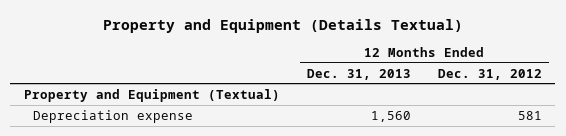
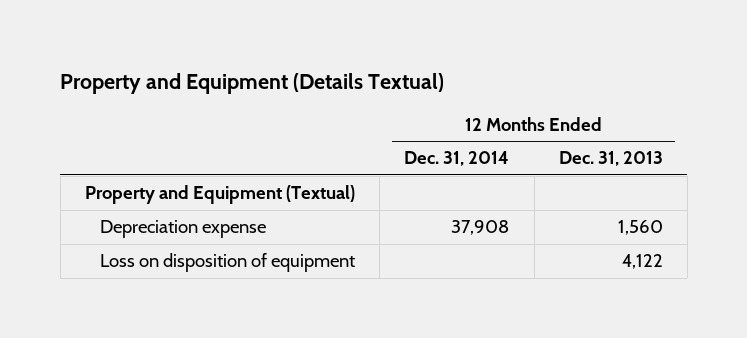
[437,68,542,80] Dec. 31, 2012 -> none
none -> [404,151,510,167] Dec. 31, 2014
none -> [100,253,356,273] Loss on disposition of equipment

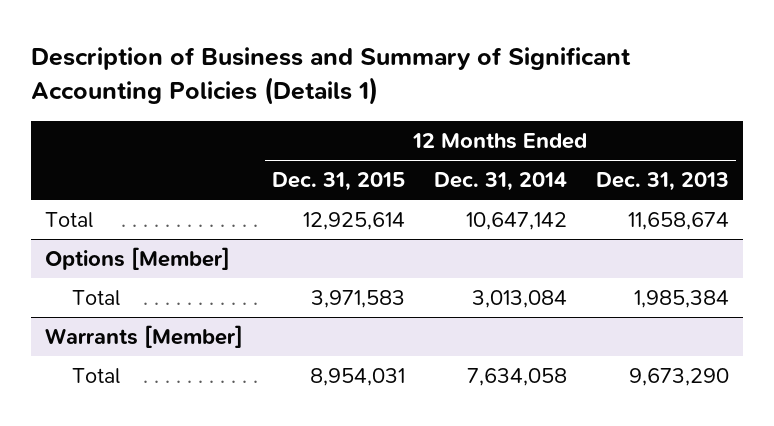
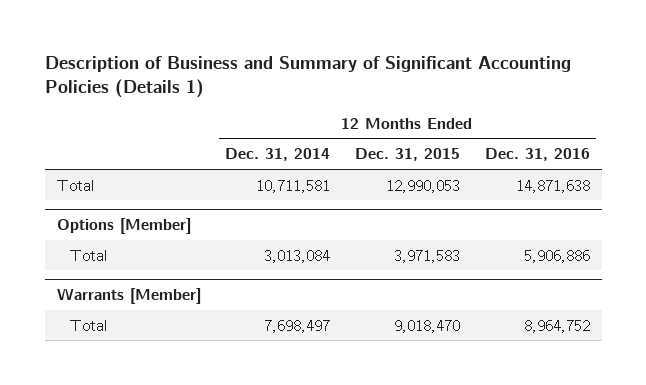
[595,172,729,192] Dec. 31, 2013 -> none
none -> [484,148,590,162] Dec. 31, 2016
[303,212,406,231] 12,925,614 -> [385,179,460,193] 12,990,053
[465,212,567,231] 10,647,142 -> [256,179,331,193] 10,711,581
[310,368,406,387] 8,954,031 -> [393,319,460,333] 9,018,470
[466,368,567,387] 7,634,058 -> [264,319,331,333] 7,698,497

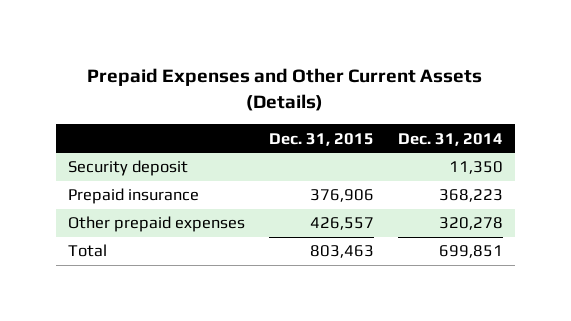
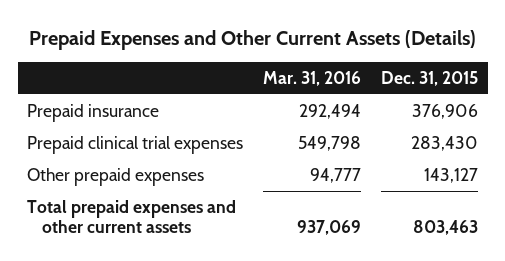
[397,132,503,146] Dec. 31, 2014 -> none
none -> [263,71,362,87] Mar. 31, 2016
[68,160,189,177] Security deposit -> none
none -> [27,135,244,154] Prepaid clinical trial expenses
[309,217,374,231] 426,557 -> [423,167,478,183] 143,127
[68,244,108,258] Total -> [27,199,237,234] Total prepaid expenses and other current assets

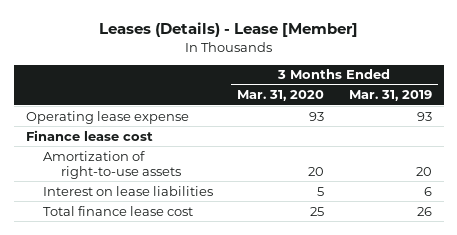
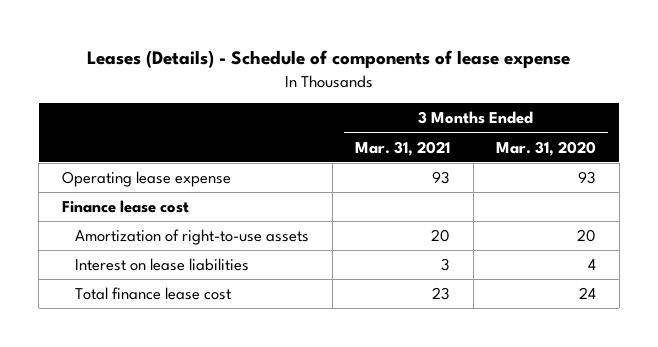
[98,21,358,37] Leases (Details) - Lease [Member] -> [86,50,570,69] Leases (Details) - Schedule of components of lease expense
[348,90,432,102] Mar. 31, 2019 -> none
none -> [355,140,451,156] Mar. 31, 2021
[317,186,325,196] 5 -> [588,259,597,271] 4
[310,206,325,216] 25 -> [579,287,597,300] 24

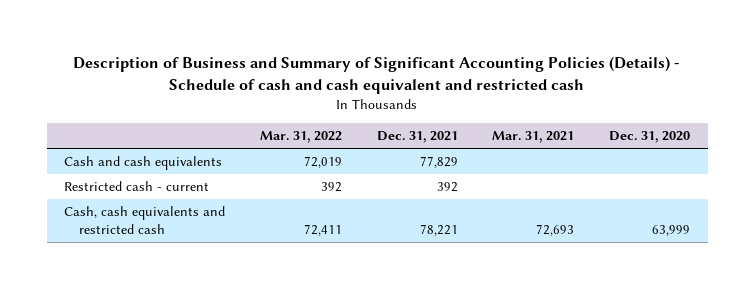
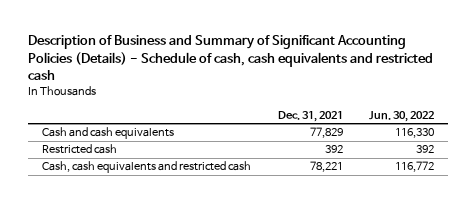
[73,56,681,95] Description of Business and Summary of Significant Accounting Policies (Details) - Schedule of cash and cash equivalent and restricted cash -> [28,35,434,81] Description of Business and Summary of Significant Accounting Policies (Details) - Schedule of cash, cash equivalents and restricted cash
[259,130,342,143] Mar. 31, 2022 -> none
[492,130,575,143] Mar. 31, 2021 -> none
[609,130,691,143] Dec. 31, 2020 -> none
none -> [369,110,435,122] Jun. 30, 2022
[64,181,210,192] Restricted cash - current -> [41,144,117,155] Restricted cash

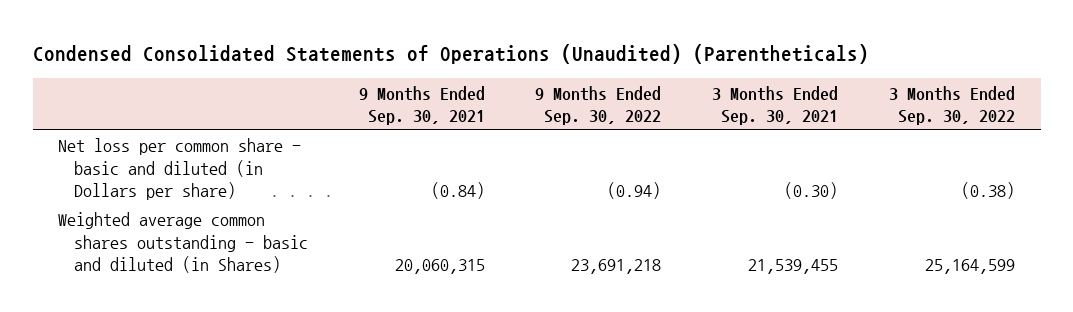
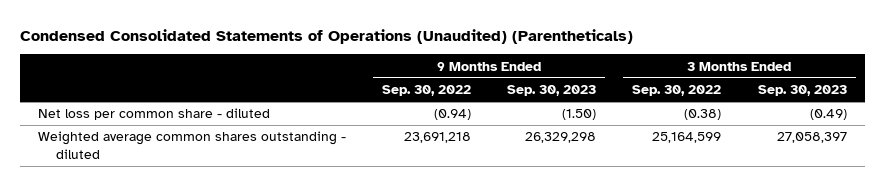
[358,85,485,125] 9 Months Ended Sep. 30, 2021 -> none
[712,85,839,125] 3 Months Ended Sep. 30, 2021 -> none
none -> [507,85,597,97] Sep. 30, 2023
none -> [757,85,847,97] Sep. 30, 2023
[58,138,302,200] Net loss per common share - basic and diluted (in Dollars per share) -> [37,108,270,121] Net loss per common share - diluted
[58,212,308,273] Weighted average common shares outstanding - basic and diluted (in Shares) -> [37,131,346,159] Weighted average common shares outstanding - diluted

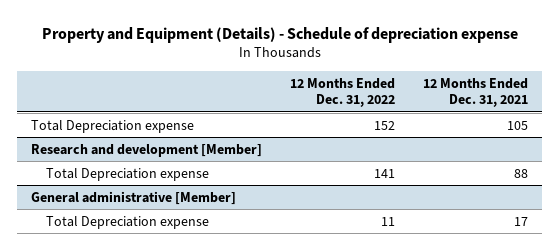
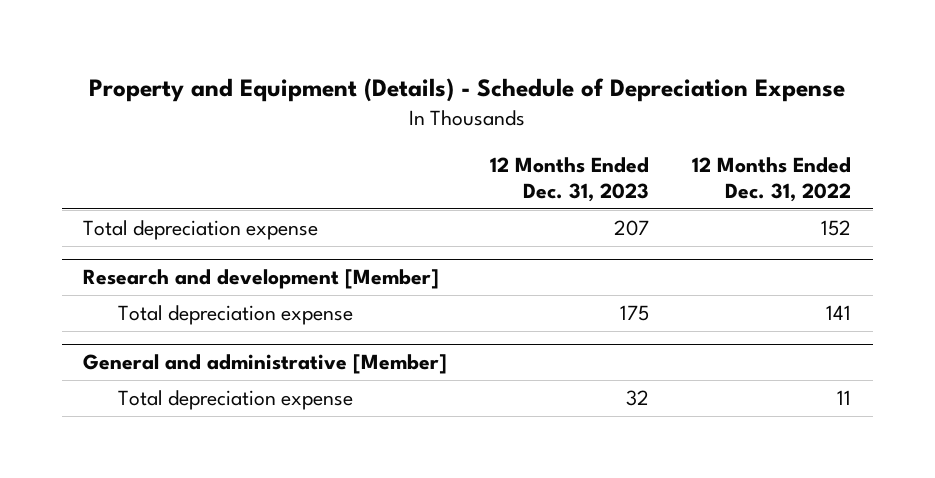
[41,26,518,43] Property and Equipment (Details) - Schedule of depreciation expense -> [89,77,846,102] Property and Equipment (Details) - Schedule of Depreciation Expense
[423,77,529,108] 12 Months Ended Dec. 31, 2021 -> none
none -> [490,156,650,202] 12 Months Ended Dec. 31, 2023
[31,119,195,133] Total Depreciation expense -> [83,220,319,241] Total depreciation expense
[45,167,209,181] Total Depreciation expense -> [117,305,353,326] Total depreciation expense
[31,190,237,205] General administrative [Member] -> [83,354,448,375] General and administrative [Member]
[45,215,209,229] Total Depreciation expense -> [117,390,353,411] Total depreciation expense

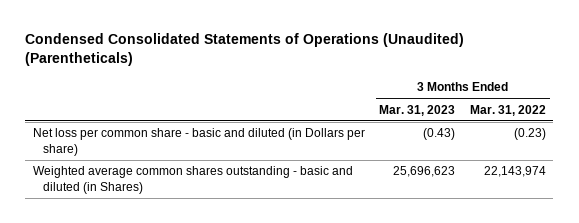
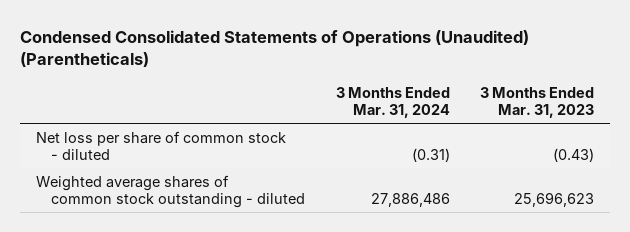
[470,104,547,116] Mar. 31, 2022 -> none
none -> [335,87,450,119] 3 Months Ended Mar. 31, 2024
[32,128,365,157] Net loss per common share - basic and diluted (in Dollars per share) -> [35,130,286,160] Net loss per share of common stock - diluted
[32,166,353,195] Weighted average common shares outstanding - basic and diluted (in Shares) -> [35,174,305,208] Weighted average shares of common stock outstanding - diluted

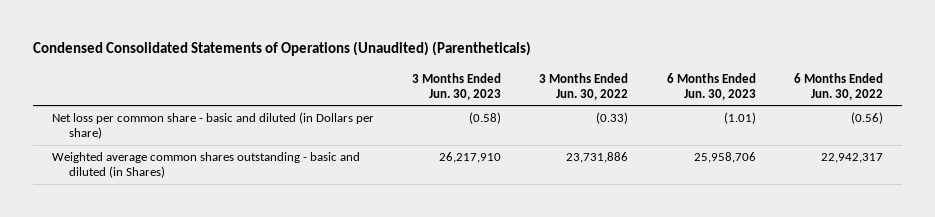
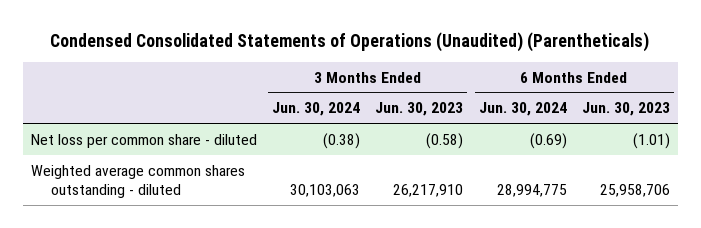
[539,72,629,100] 3 Months Ended Jun. 30, 2022 -> none
[793,72,883,100] 6 Months Ended Jun. 30, 2022 -> none
none -> [271,102,360,117] Jun. 30, 2024
none -> [478,102,567,117] Jun. 30, 2024
[52,112,375,140] Net loss per common share - basic and diluted (in Dollars per share) -> [30,133,257,148] Net loss per common share - diluted
[52,152,361,179] Weighted average common shares outstanding - basic and diluted (in Shares) -> [30,164,245,199] Weighted average common shares outstanding - diluted

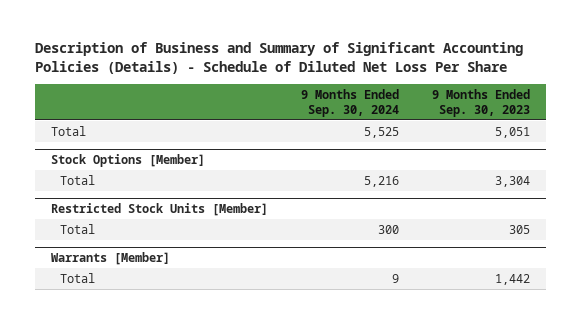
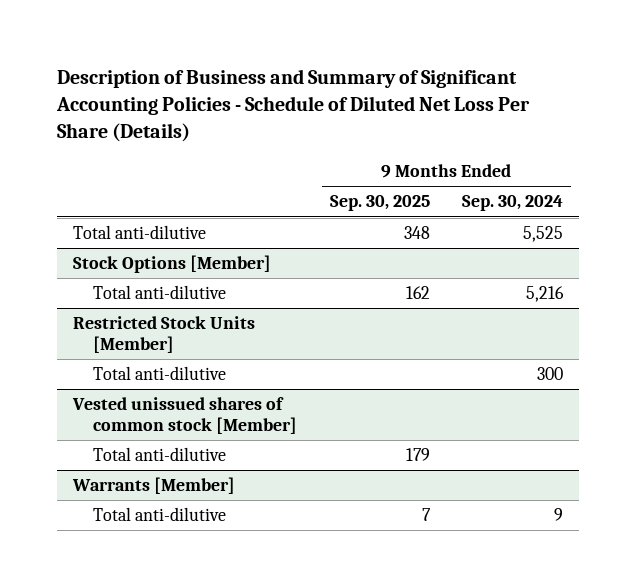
[34,42,523,75] Description of Business and Summary of Significant Accounting Policies (Details) - Schedule of Diluted Net Loss Per Share -> [55,69,530,143] Description of Business and Summary of Significant Accounting Policies - Schedule of Diluted Net Loss Per Share (Details)
[431,89,530,118] 9 Months Ended Sep. 30, 2023 -> none
none -> [329,195,430,212] Sep. 30, 2025
[51,125,87,136] Total -> [73,225,207,240] Total anti-dilutive
[60,174,96,185] Total -> [93,285,227,300] Total anti-dilutive
[60,223,96,234] Total -> [93,366,227,381] Total anti-dilutive
none -> [72,397,298,434] Vested unissued shares of common stock [Member]
none -> [93,447,227,462] Total anti-dilutive
[60,272,96,283] Total -> [93,507,227,522] Total anti-dilutive

